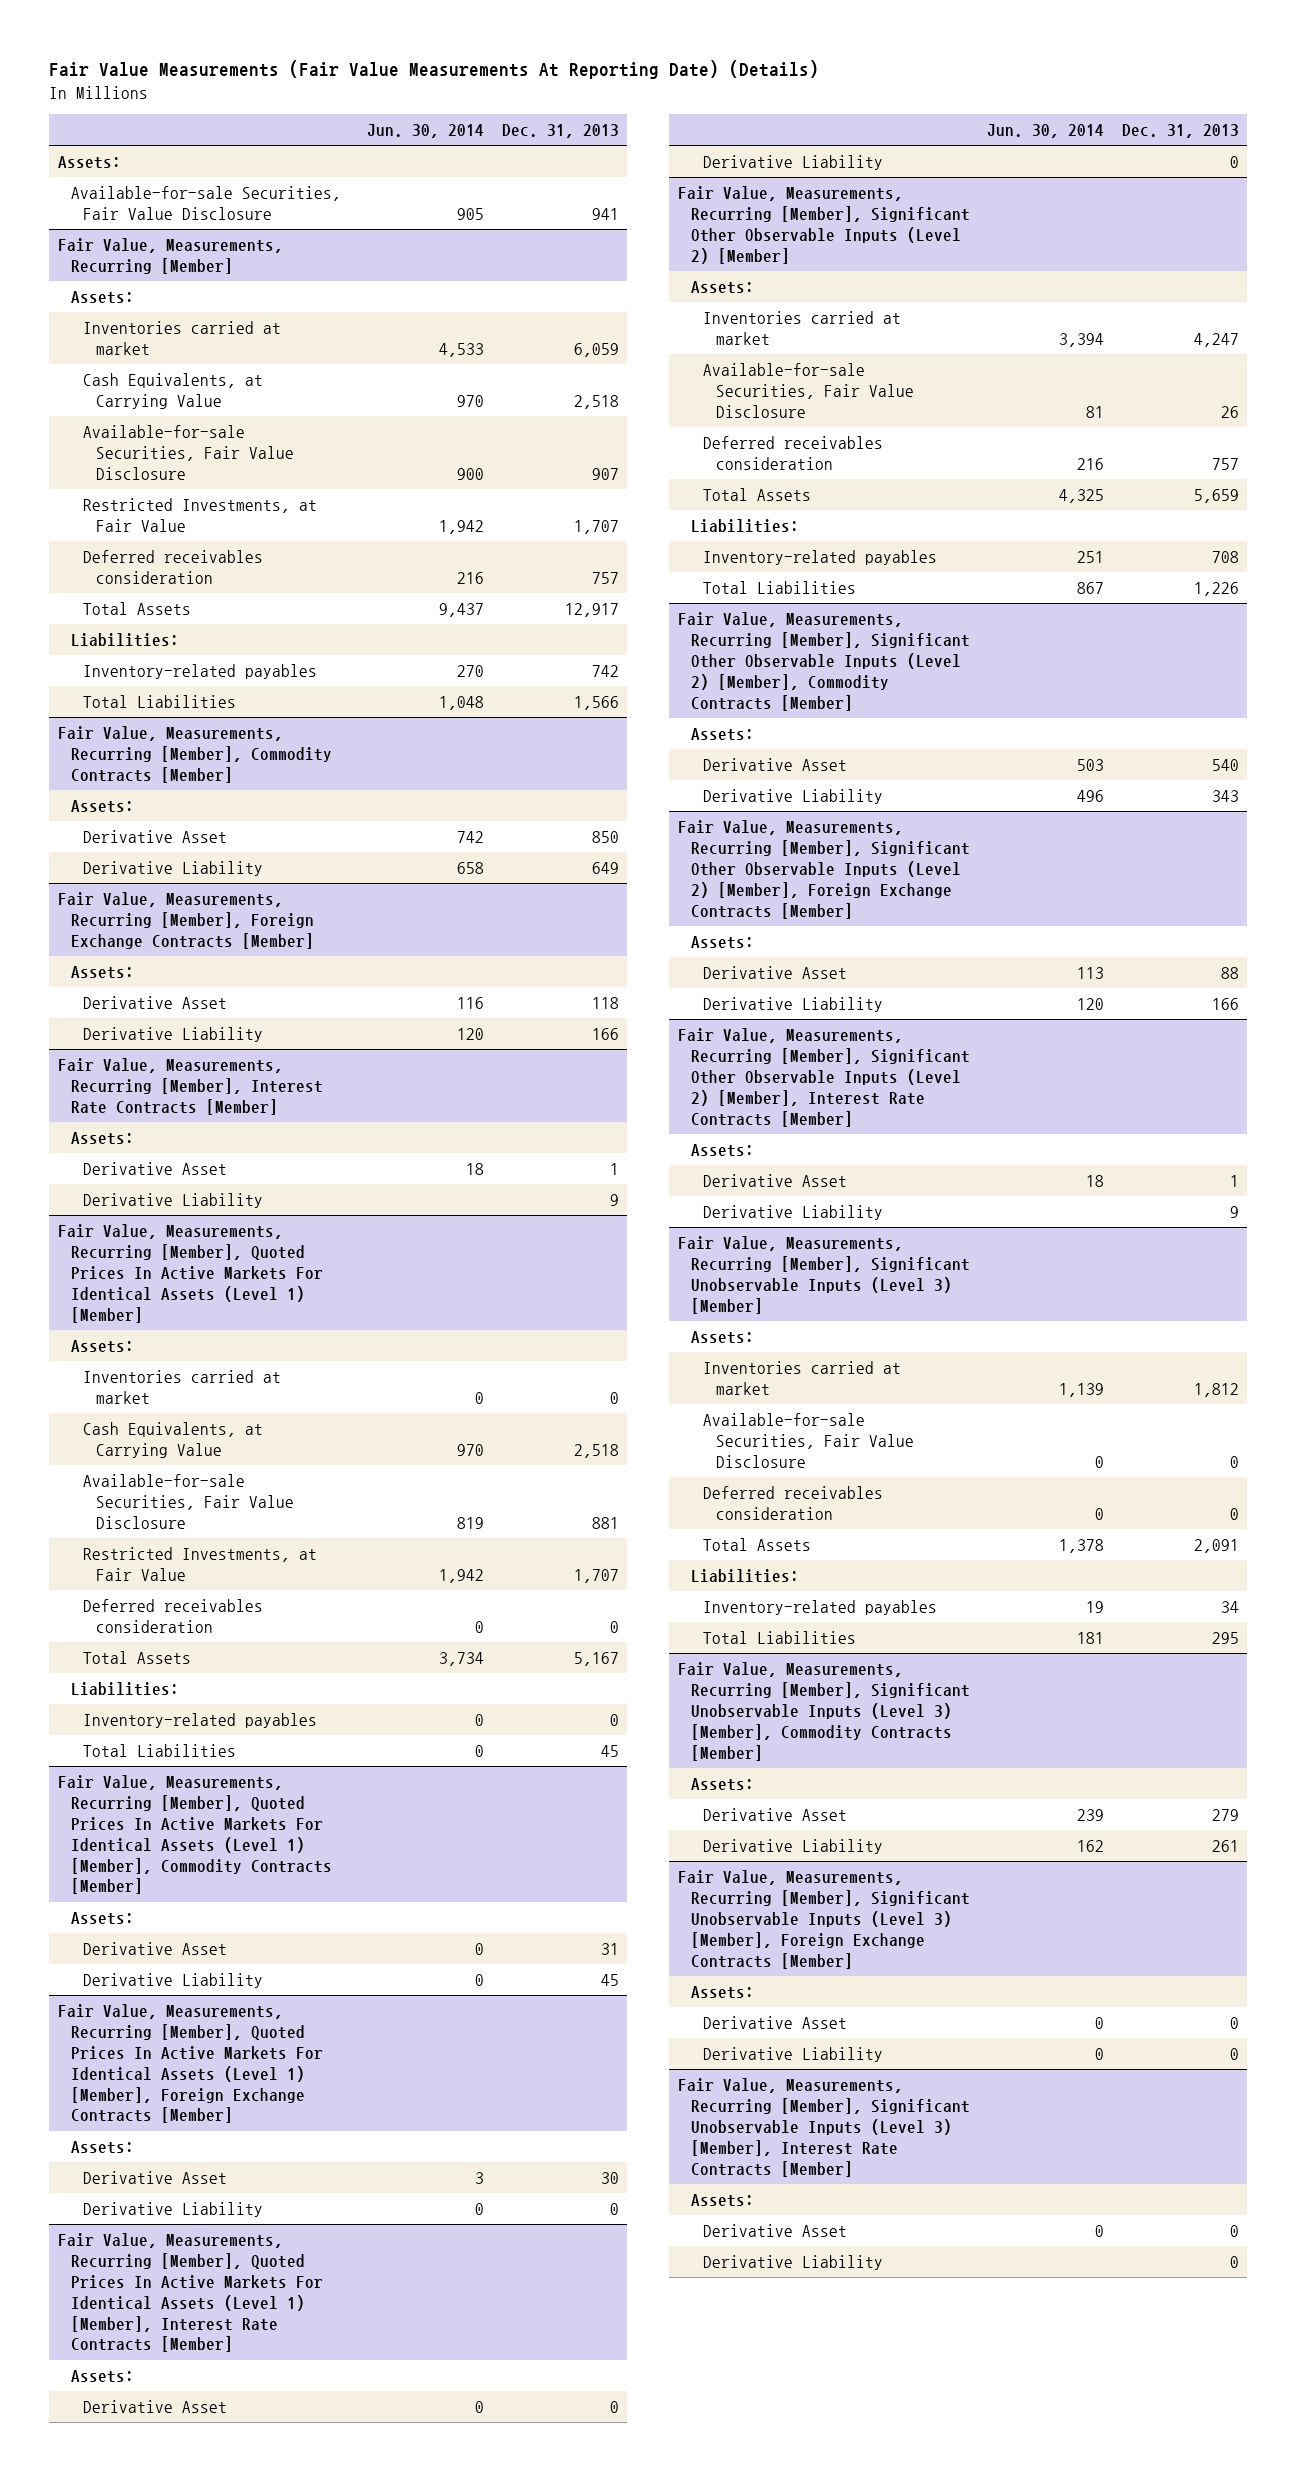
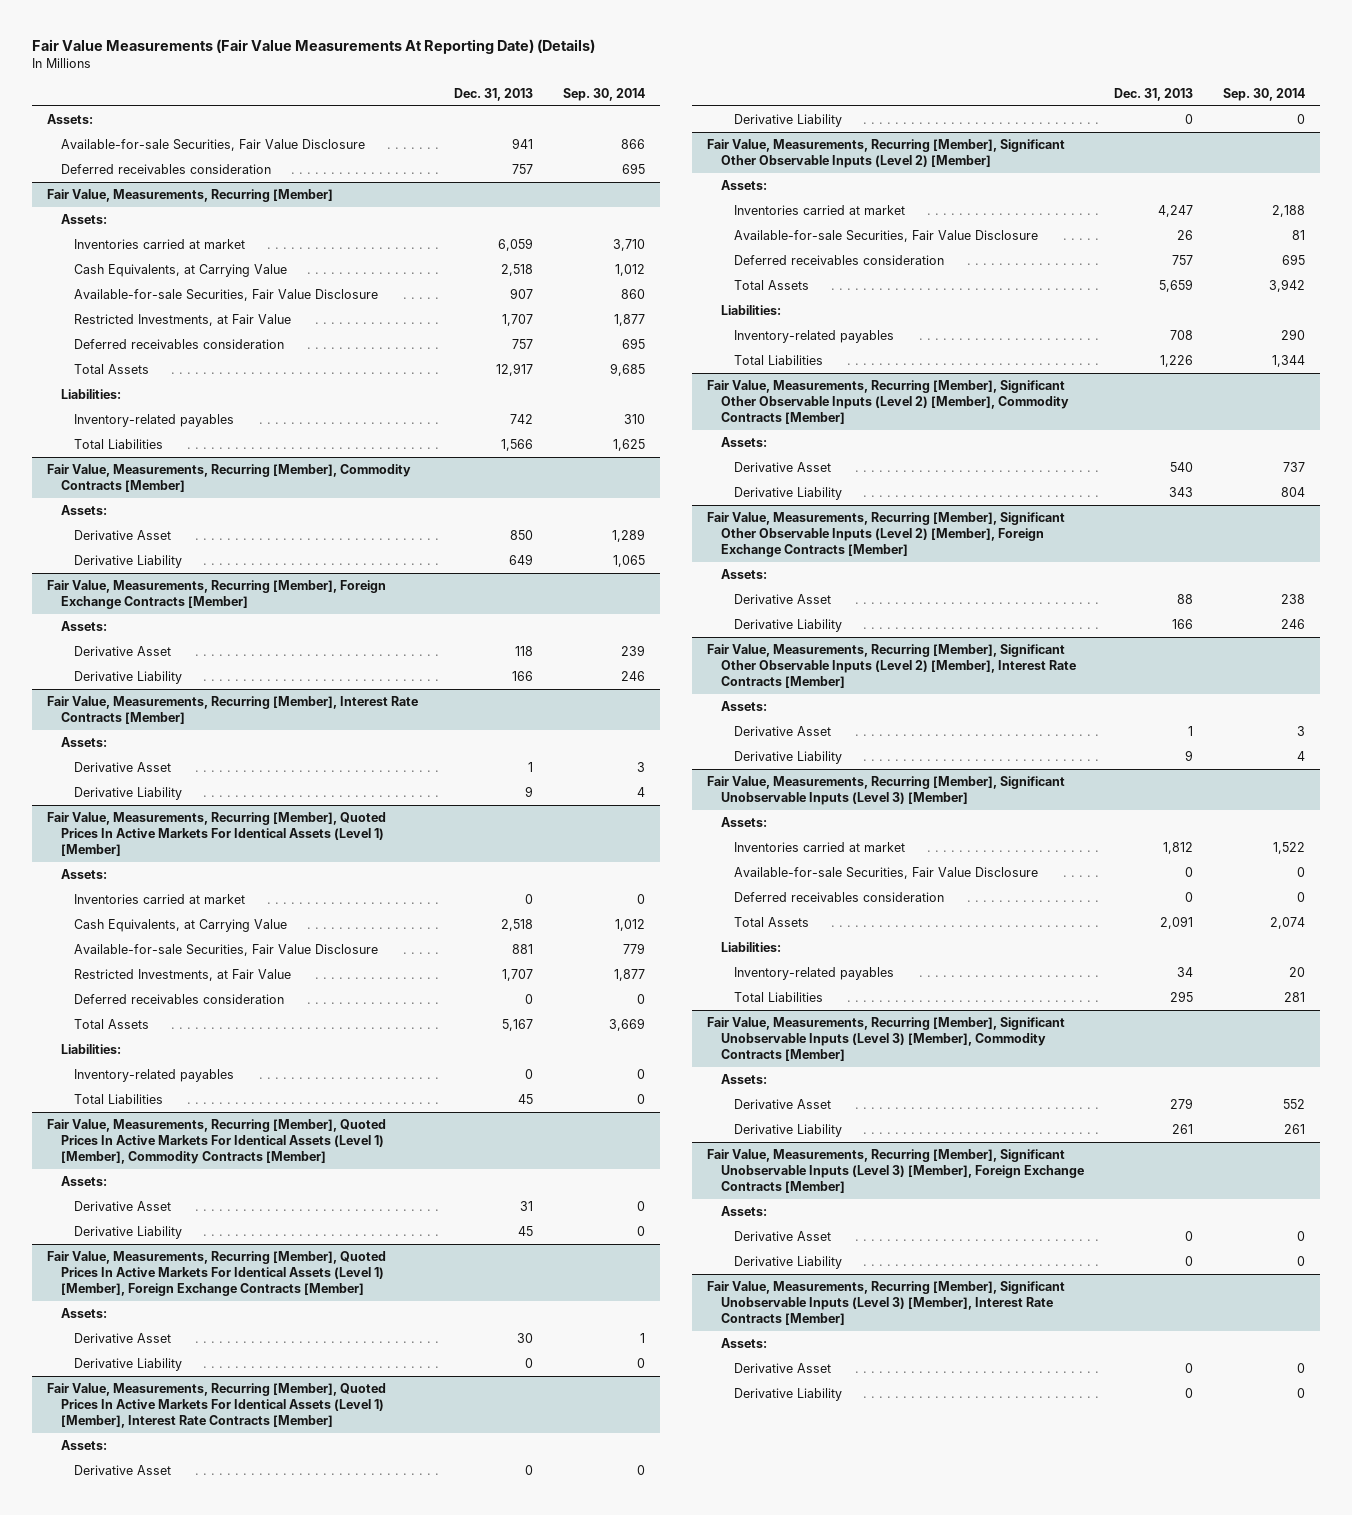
[367,124,485,139] Jun. 30, 2014 -> none
none -> [563,87,646,101] Sep. 30, 2014
none -> [60,163,271,174] Deferred receivables consideration

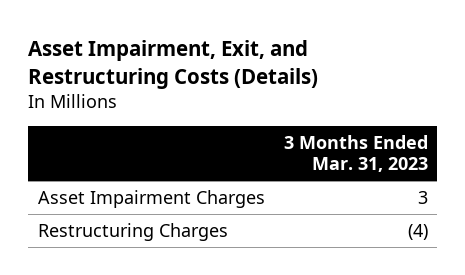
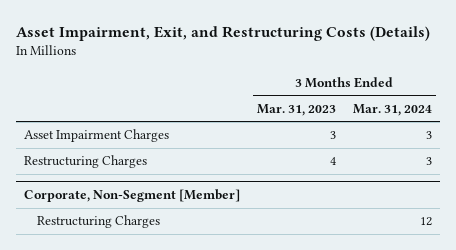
none -> [352,103,432,116] Mar. 31, 2024
[407,224,428,241] (4) -> [329,157,336,166] 4
none -> [24,189,241,203] Corporate, Non-Segment [Member]
none -> [37,215,161,229] Restructuring Charges

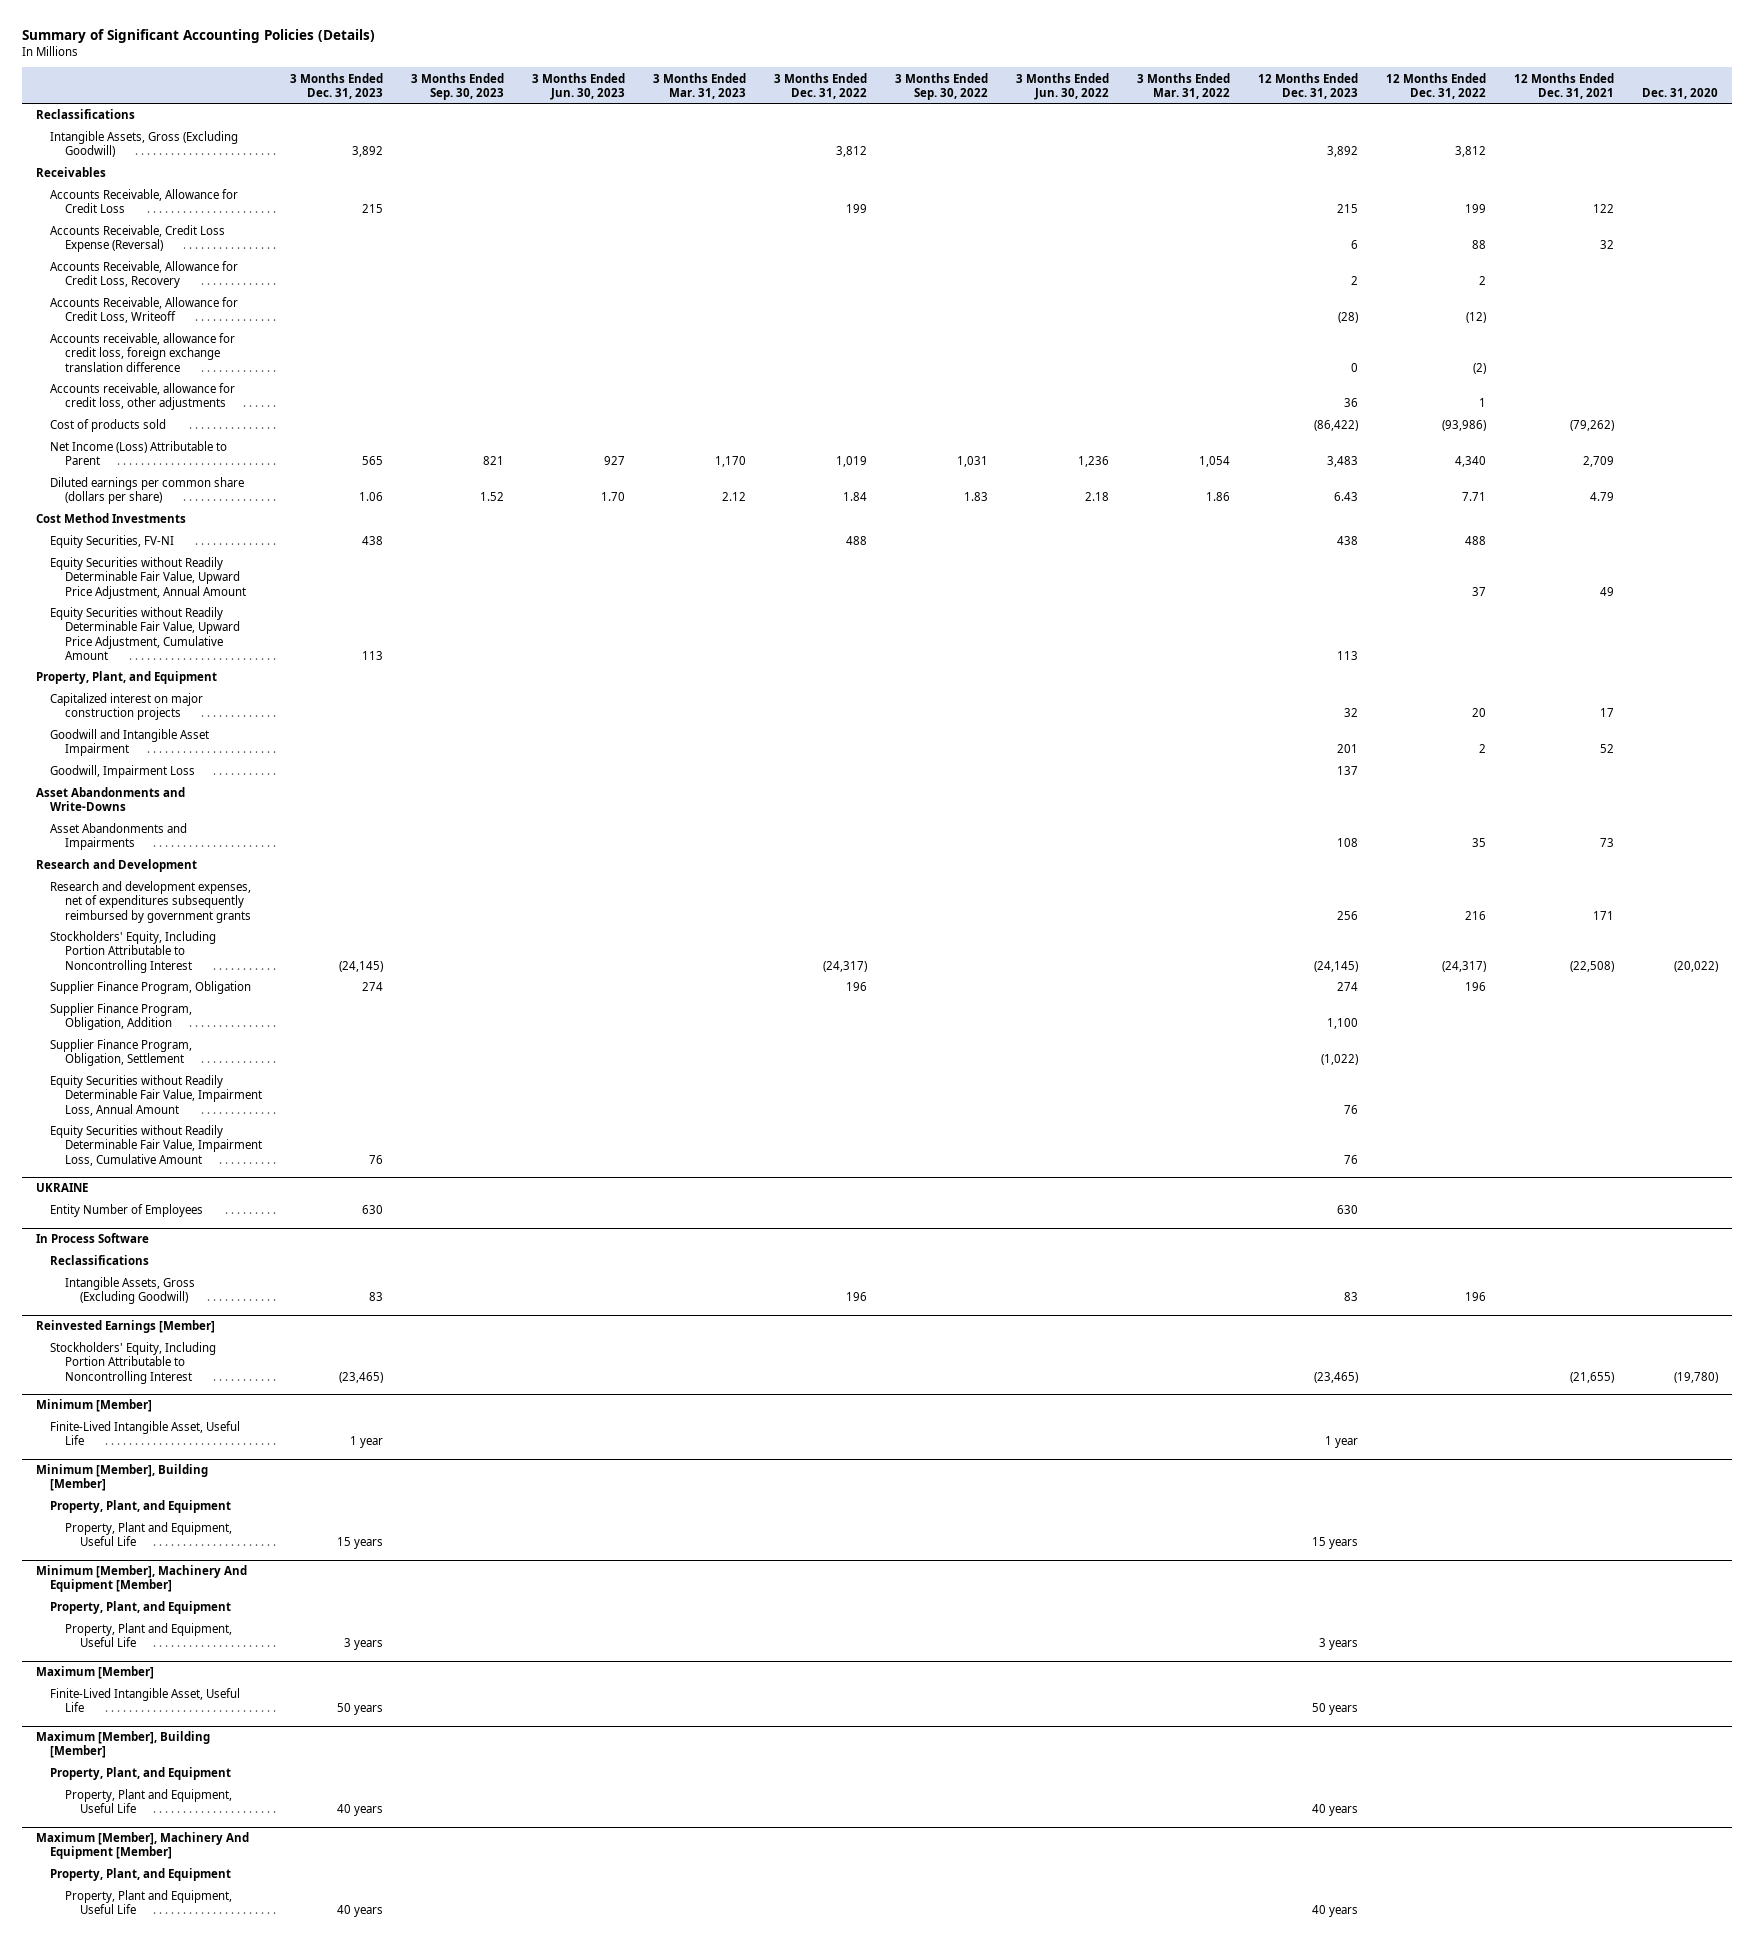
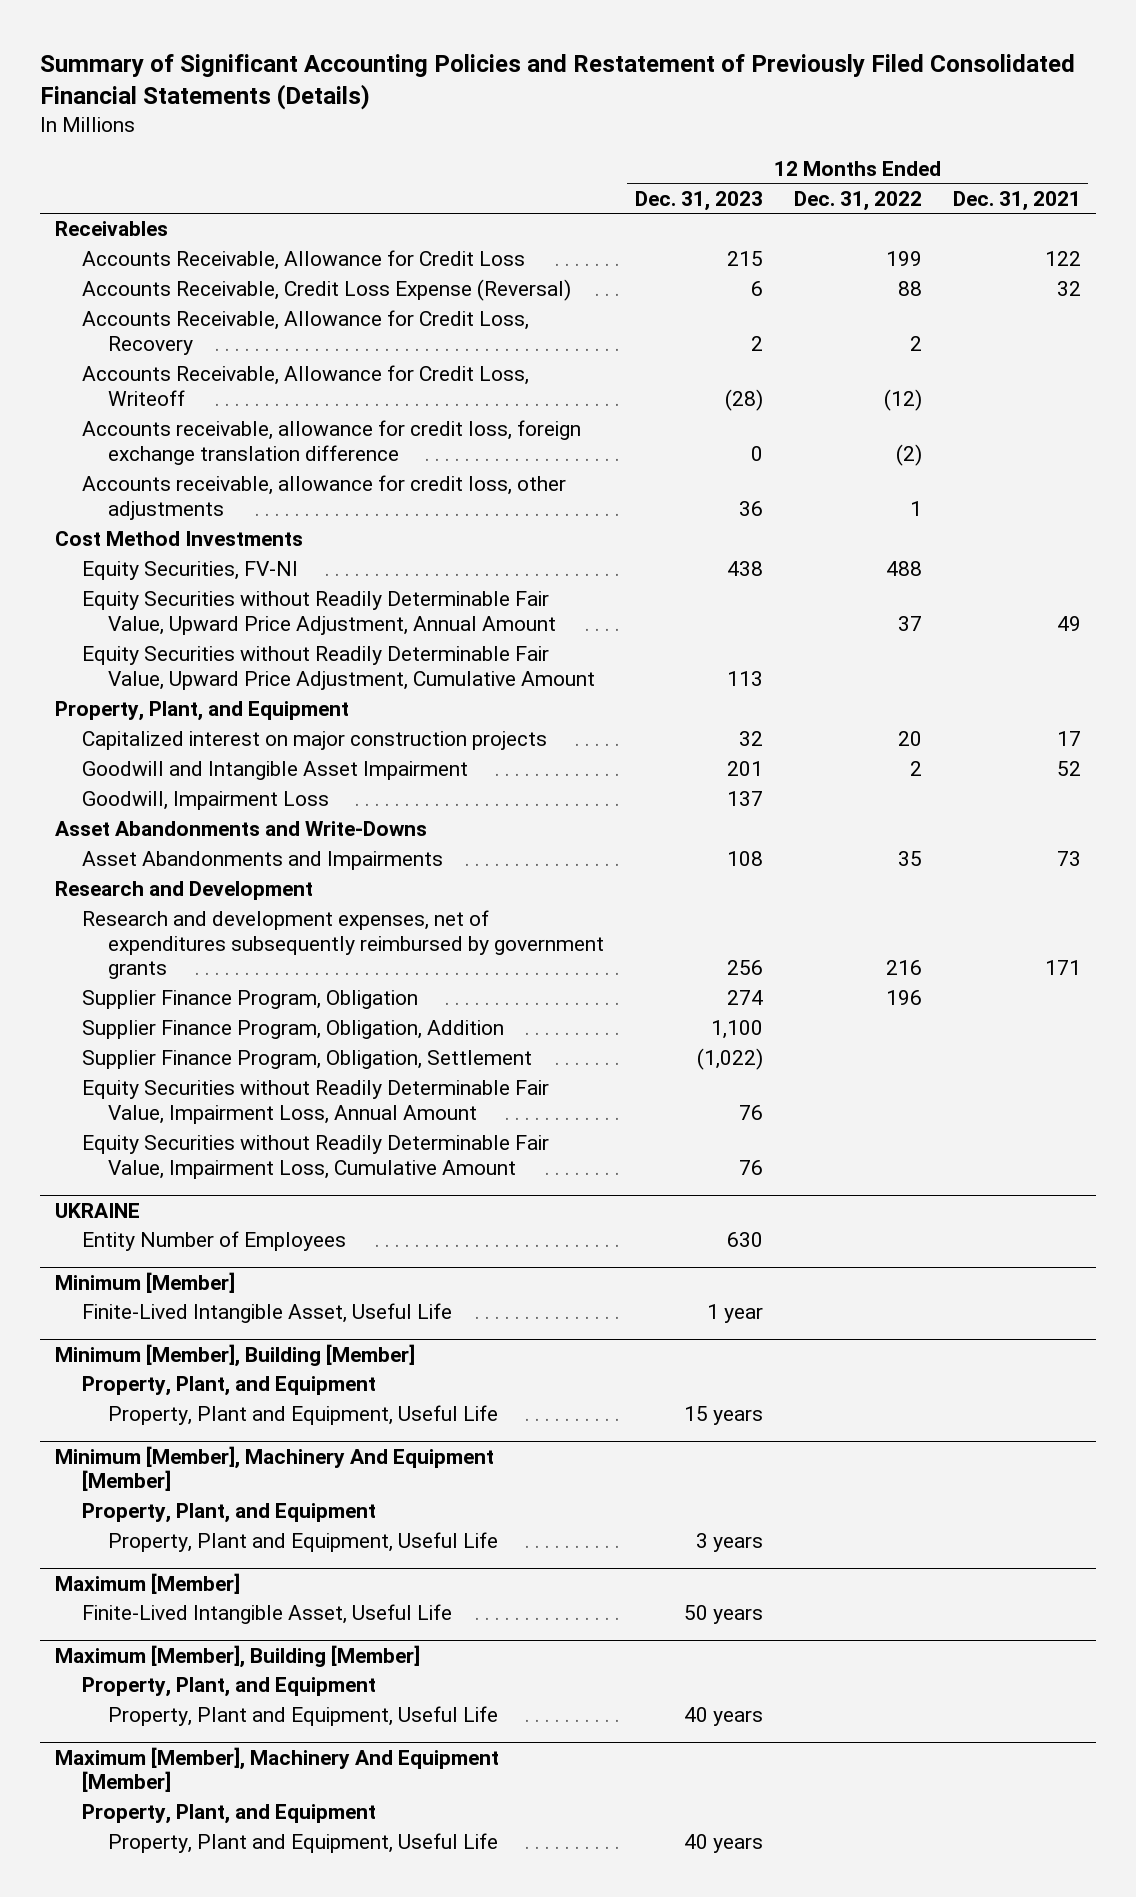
[21,28,375,43] Summary of Significant Accounting Policies (Details) -> [39,54,1075,111] Summary of Significant Accounting Policies and Restatement of Previously Filed Consolidated Financial Statements (Details)
[290,72,384,99] 3 Months Ended Dec. 31, 2023 -> none
[411,72,505,100] 3 Months Ended Sep. 30, 2023 -> none
[532,72,626,100] 3 Months Ended Jun. 30, 2023 -> none
[653,72,747,99] 3 Months Ended Mar. 31, 2023 -> none
[774,72,868,99] 3 Months Ended Dec. 31, 2022 -> none
[895,72,989,100] 3 Months Ended Sep. 30, 2022 -> none
[1016,72,1110,100] 3 Months Ended Jun. 30, 2022 -> none
[1137,72,1231,99] 3 Months Ended Mar. 31, 2022 -> none
[1642,87,1719,99] Dec. 31, 2020 -> none
[35,109,135,120] Reclassifications -> none
[50,131,239,158] Intangible Assets, Gross (Excluding Goodwill) -> none
[50,419,167,433] Cost of products sold -> none
[50,441,228,466] Net Income (Loss) Attributable to Parent -> none
[50,477,245,505] Diluted earnings per common share (dollars per share) -> none
[50,931,217,973] Stockholders' Equity, Including Portion Attributable to Noncontrolling Interest -> none
[35,1233,149,1244] In Process Software -> none
[50,1255,150,1266] Reclassifications -> none
[65,1277,196,1305] Intangible Assets, Gross (Excluding Goodwill) -> none
[35,1320,215,1334] Reinvested Earnings [Member] -> none
[50,1342,217,1384] Stockholders' Equity, Including Portion Attributable to Noncontrolling Interest -> none

